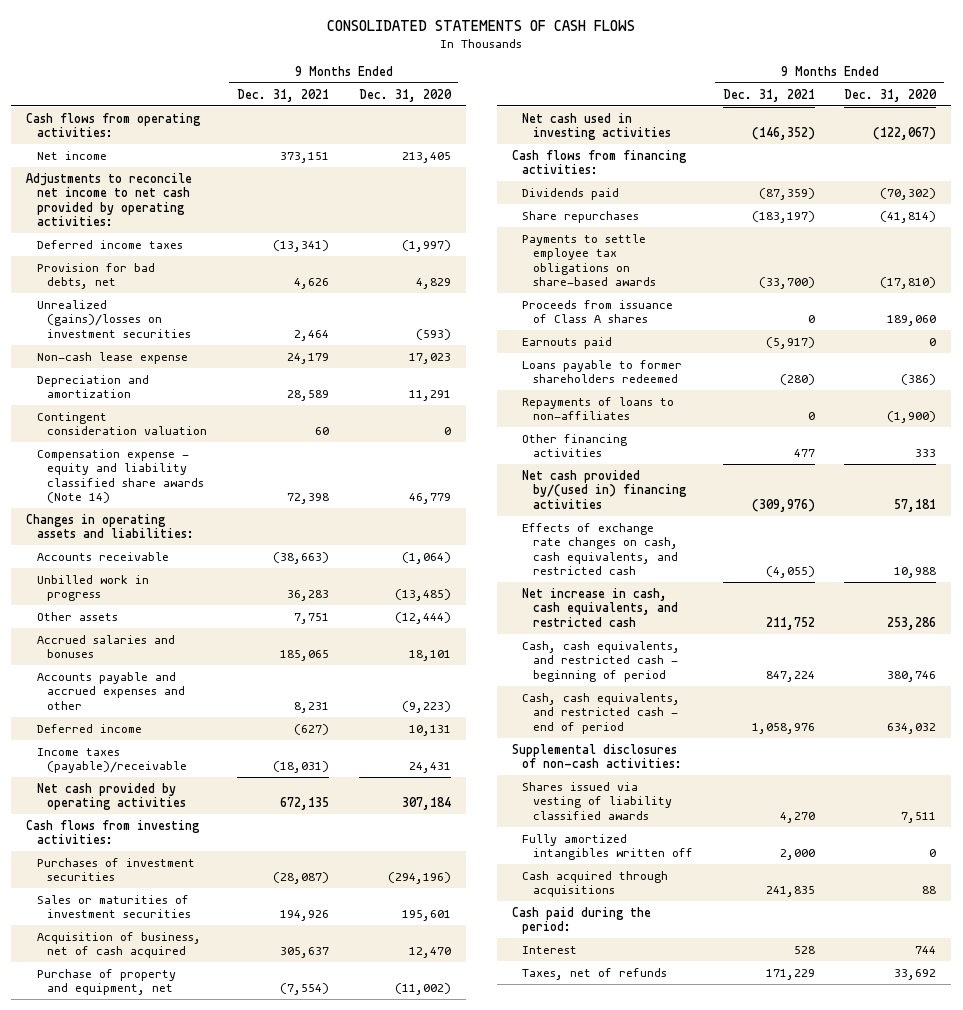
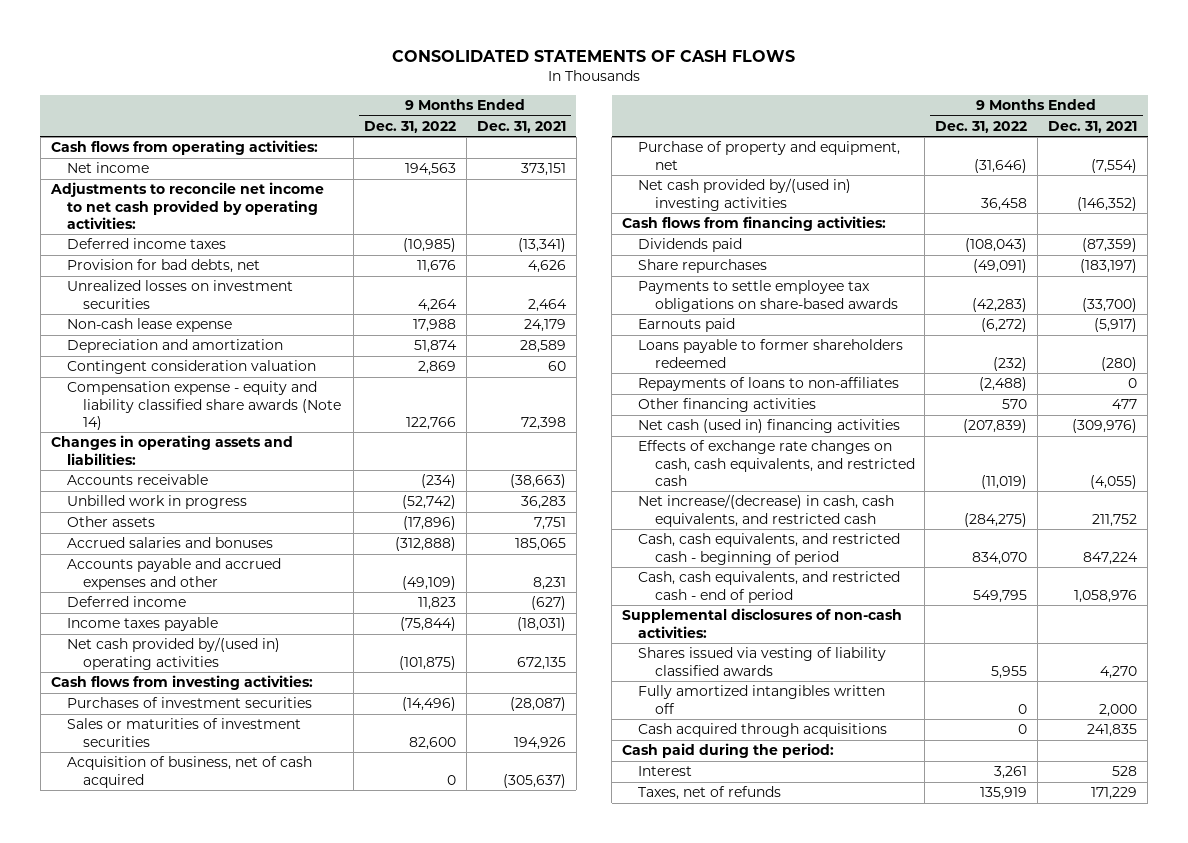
[358,88,452,102] Dec. 31, 2020 -> none
none -> [364,121,457,134] Dec. 31, 2022
[36,299,192,338] Unrealized (gains)/losses on investment securities -> [66,280,293,309] Unrealized losses on investment securities
[36,747,188,774] Income taxes (payable)/receivable -> [66,617,218,632] Income taxes payable
[36,782,187,811] Net cash provided by operating activities -> [66,637,280,670] Net cash provided by/(used in) operating activities
[279,947,329,959] 305,637 -> [503,773,567,788] (305,637)
[522,112,671,141] Net cash used in investing activities -> [638,178,852,211] Net cash provided by/(used in) investing activities
[522,299,674,324] Proceeds from issuance of Class A shares -> none
[522,469,687,509] Net cash provided by/(used in) financing activities -> [638,419,901,434] Net cash (used in) financing activities
[522,587,678,627] Net increase in cash, cash equivalents, and restricted cash -> [638,494,895,527] Net increase/(decrease) in cash, cash equivalents, and restricted cash

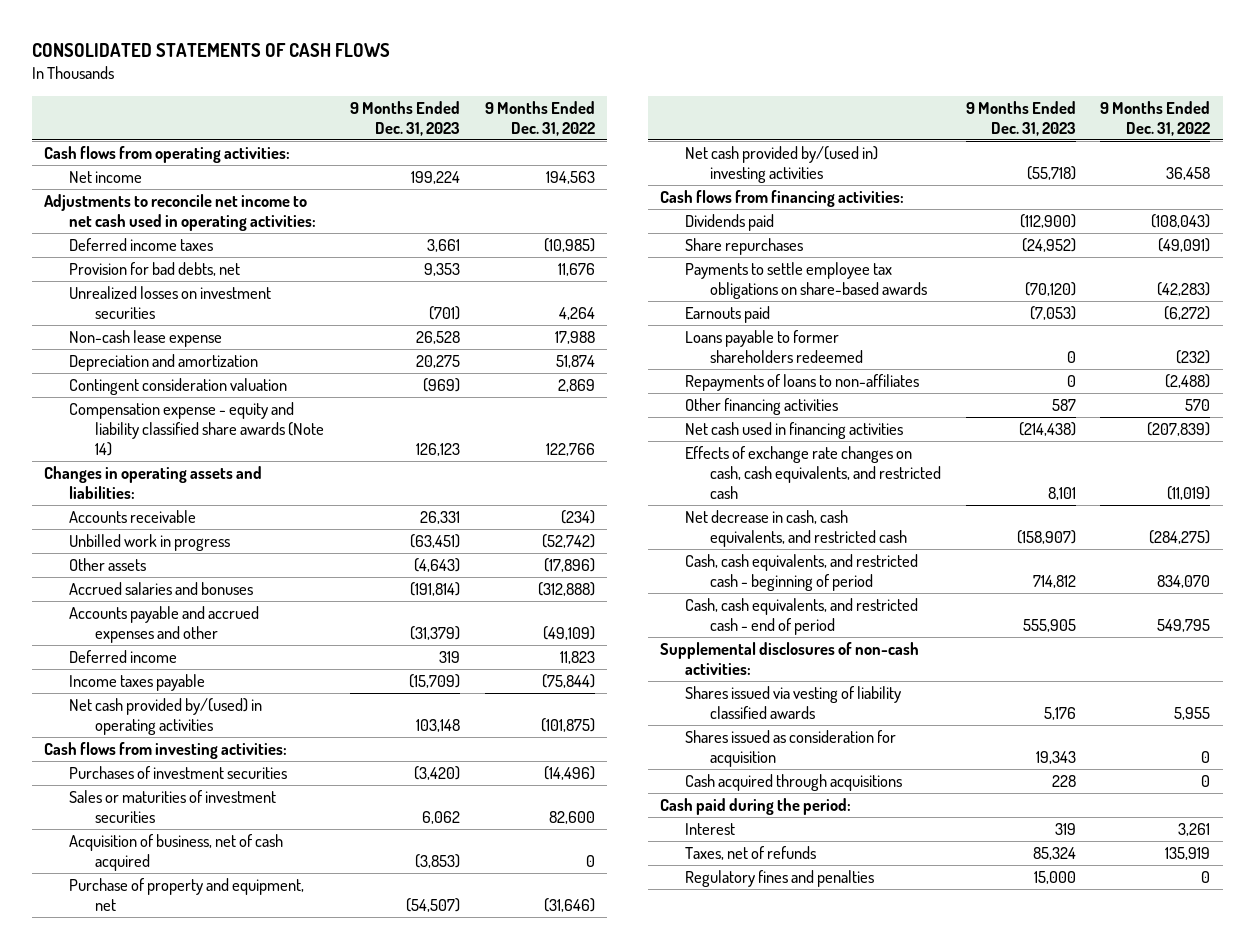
[477,121,567,134] Dec. 31, 2021 -> none
none -> [350,100,461,136] 9 Months Ended Dec. 31, 2023
[49,182,324,229] Adjustments to reconcile net income to net cash provided by operating activities: -> [44,194,317,231] Adjustments to reconcile net income to net cash used in operating activities:
[66,637,280,670] Net cash provided by/(used in) operating activities -> [69,698,263,735] Net cash provided by/(used) in operating activities
[638,419,901,434] Net cash (used in) financing activities -> [685,422,904,440] Net cash used in financing activities
[638,494,895,527] Net increase/(decrease) in cash, cash equivalents, and restricted cash -> [685,510,908,547] Net decrease in cash, cash equivalents, and restricted cash
[638,685,886,714] Fully amortized intangibles written off -> [685,730,897,767] Shares issued as consideration for acquisition
none -> [685,870,875,888] Regulatory fines and penalties

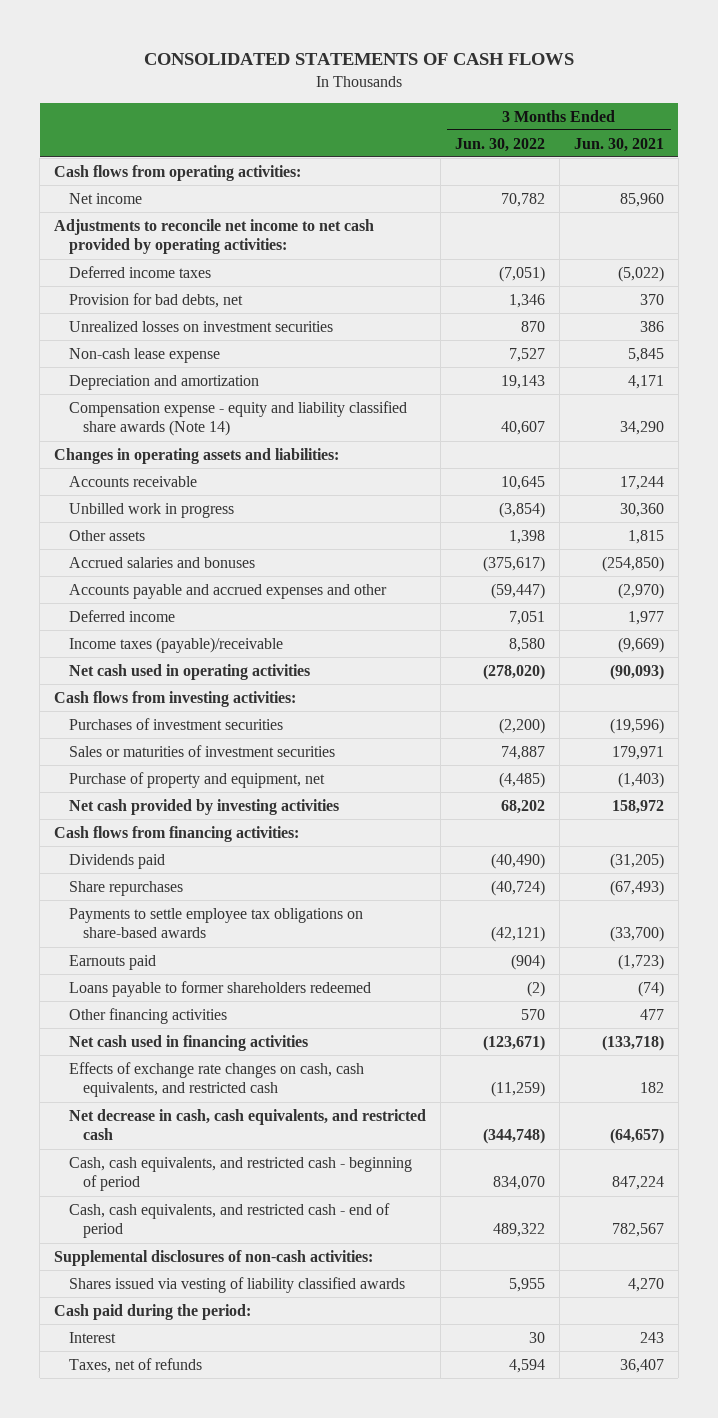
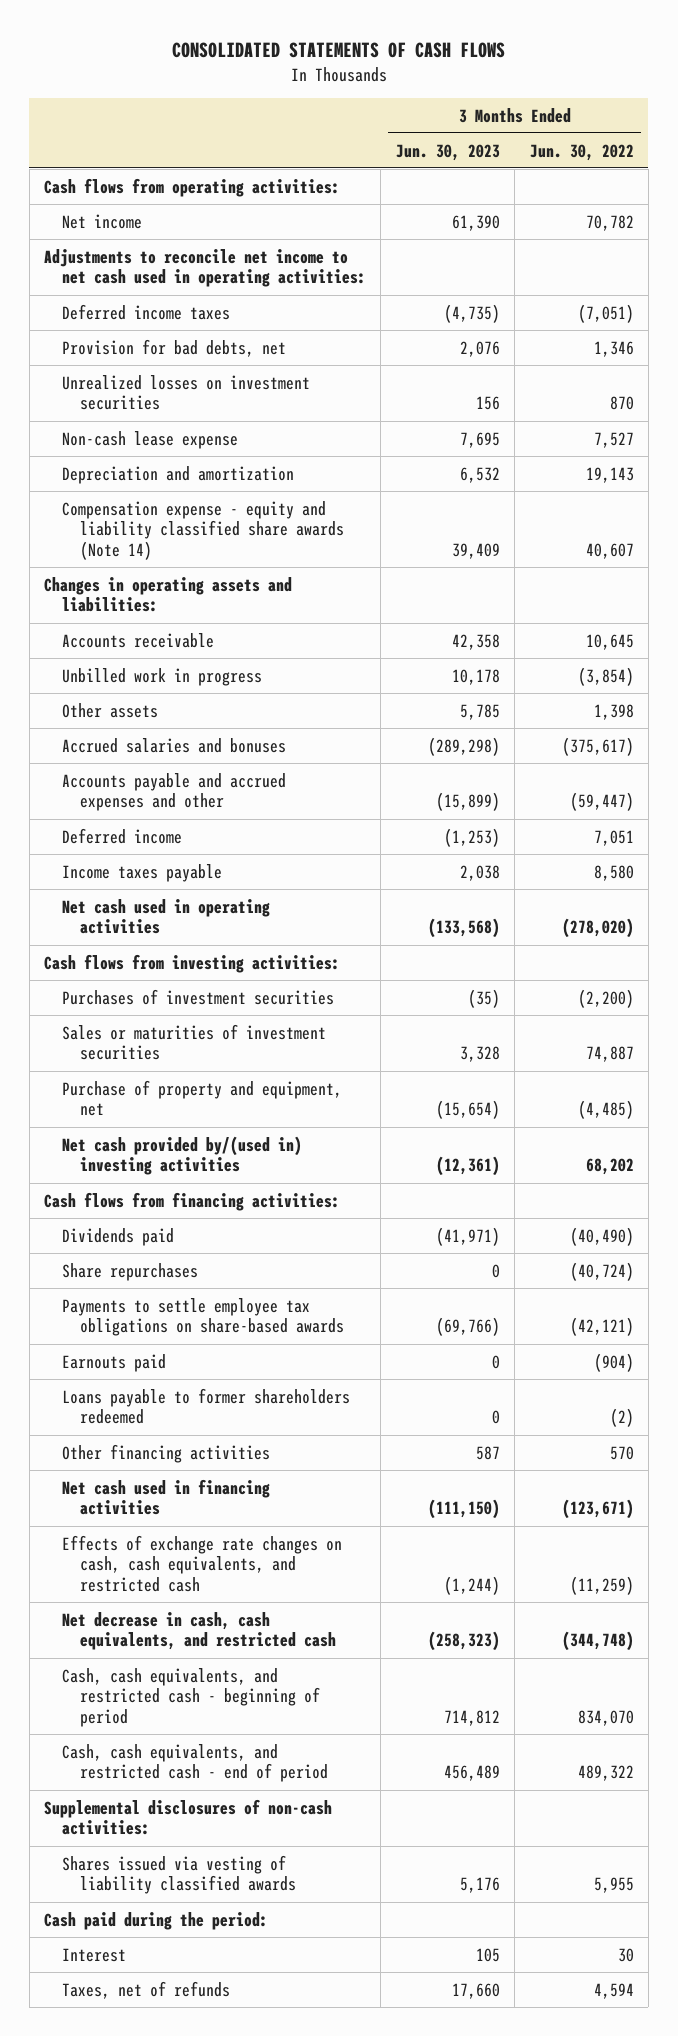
[573,137,664,152] Jun. 30, 2021 -> none
none -> [395,143,500,161] Jun. 30, 2023
[54,218,375,255] Adjustments to reconcile net income to net cash provided by operating activities: -> [44,248,367,288] Adjustments to reconcile net income to net cash used in operating activities:
[68,636,283,653] Income taxes (payable)/receivable -> [62,863,223,882] Income taxes payable
[68,798,339,815] Net cash provided by investing activities -> [62,1135,303,1176] Net cash provided by/(used in) investing activities

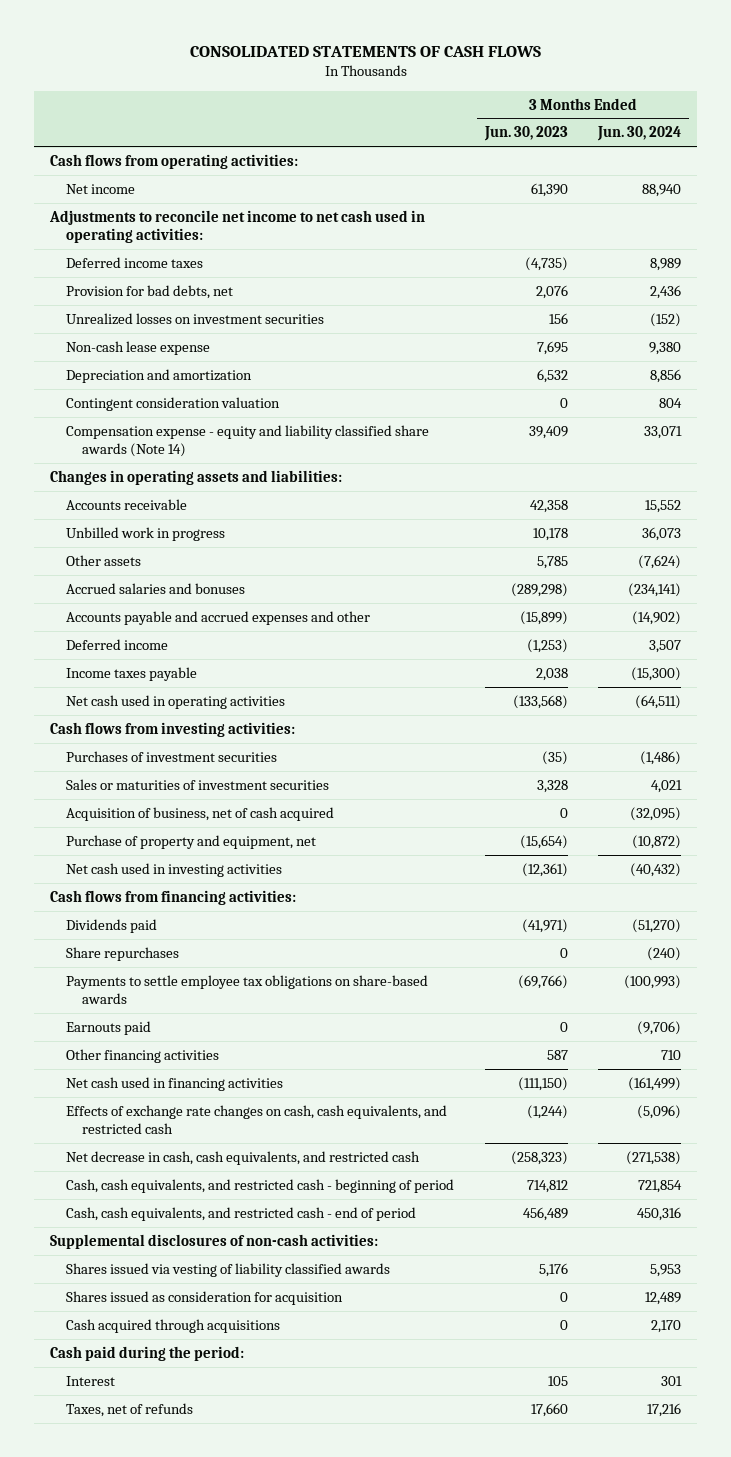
[529,143,634,161] Jun. 30, 2022 -> none
none -> [597,126,682,142] Jun. 30, 2024
none -> [65,396,280,411] Contingent consideration valuation
none -> [65,806,334,821] Acquisition of business, net of cash acquired
[62,1135,303,1176] Net cash provided by/(used in) investing activities -> [65,862,282,877] Net cash used in investing activities
[62,1387,351,1425] Loans payable to former shareholders redeemed -> none
none -> [65,1290,343,1305] Shares issued as consideration for acquisition
none -> [65,1318,280,1333] Cash acquired through acquisitions

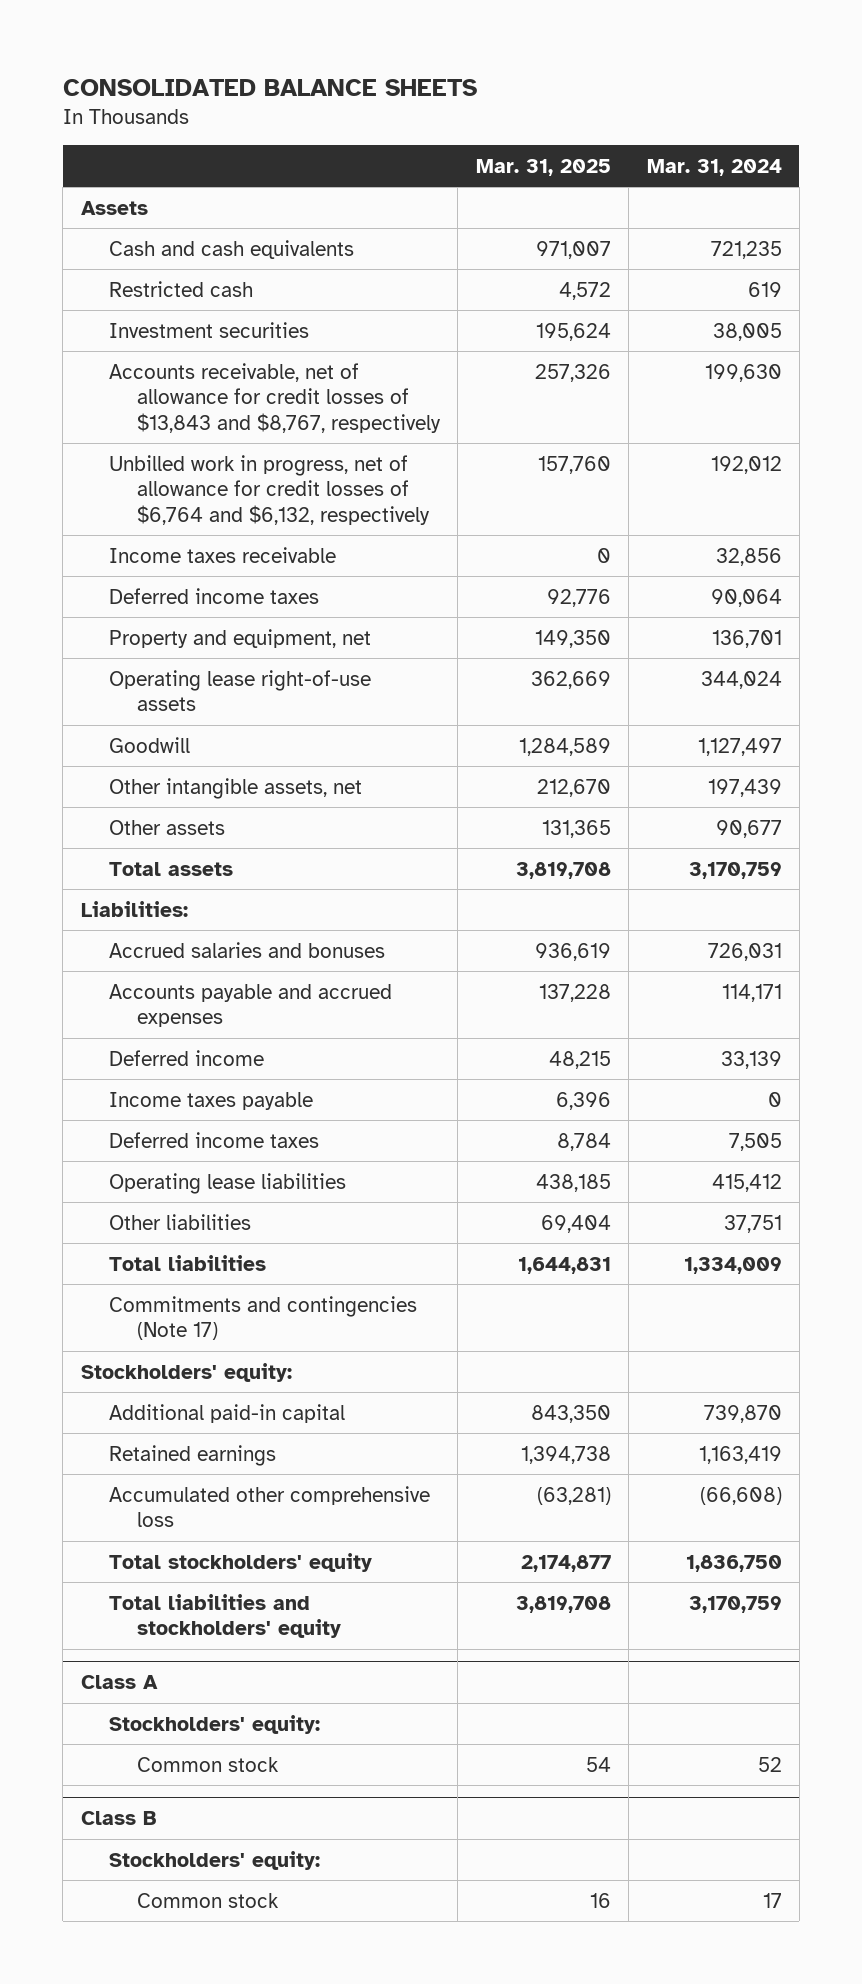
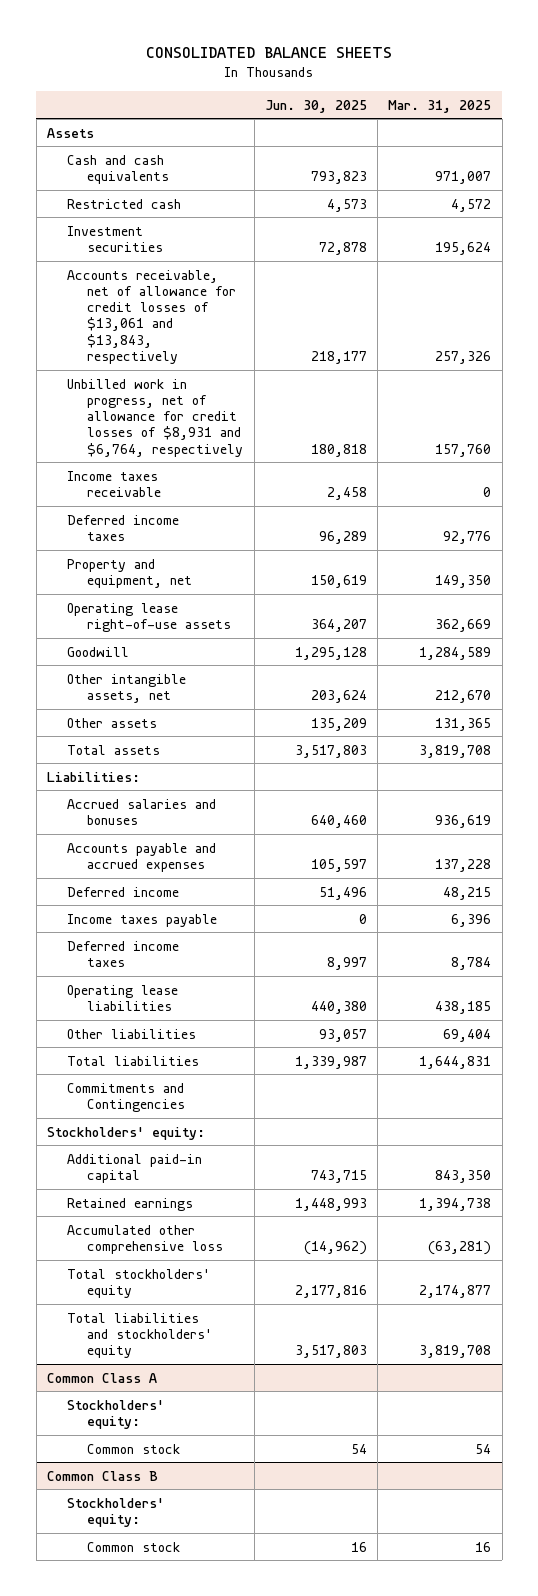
[646,158,782,176] Mar. 31, 2024 -> none
none -> [264,99,367,113] Jun. 30, 2025
[108,362,442,434] Accounts receivable, net of allowance for credit losses of $13,843 and $8,767, respectively -> [67,269,237,364] Accounts receivable, net of allowance for credit losses of $13,061 and $13,843, respectively
[108,454,431,526] Unbilled work in progress, net of allowance for credit losses of $6,764 and $6,132, respectively -> [67,378,244,457] Unbilled work in progress, net of allowance for credit losses of $8,931 and $6,764, respectively
[108,1295,417,1341] Commitments and contingencies (Note 17) -> [67,1082,186,1112] Commitments and Contingencies
[80,1675,158,1690] Class A -> [46,1372,157,1383] Common Class A
[80,1811,156,1826] Class B -> [46,1470,158,1481] Common Class B

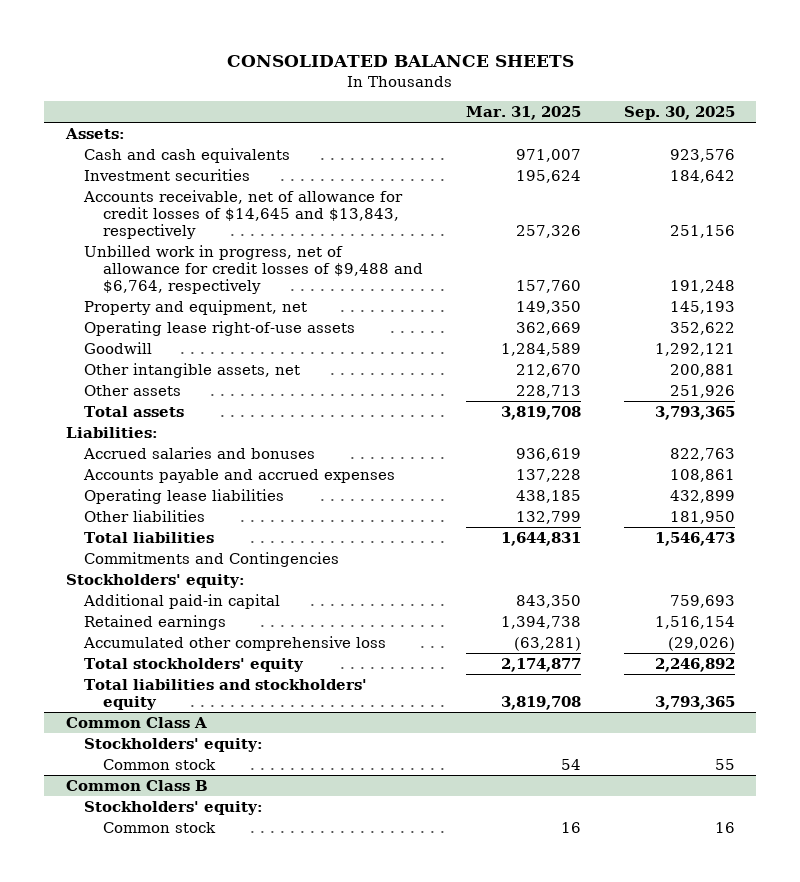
[264,99,367,113] Jun. 30, 2025 -> none
none -> [623,105,735,120] Sep. 30, 2025
[46,127,94,138] Assets -> [64,127,125,139] Assets:
[67,198,182,209] Restricted cash -> none
[67,470,162,497] Income taxes receivable -> none
[67,514,180,541] Deferred income taxes -> none
[67,269,237,364] Accounts receivable, net of allowance for credit losses of $13,061 and $13,843, respectively -> [83,189,404,239] Accounts receivable, net of allowance for credit losses of $14,645 and $13,843, respectively
[67,378,244,457] Unbilled work in progress, net of allowance for credit losses of $8,931 and $6,764, respectively -> [84,244,424,294] Unbilled work in progress, net of allowance for credit losses of $9,488 and $6,764, respectively
[435,717,492,731] 131,365 -> [515,384,581,398] 228,713
[67,886,180,897] Deferred income -> none
[67,913,218,927] Income taxes payable -> none
[67,940,180,967] Deferred income taxes -> none
[443,1028,492,1042] 69,404 -> [515,510,581,524] 132,799

